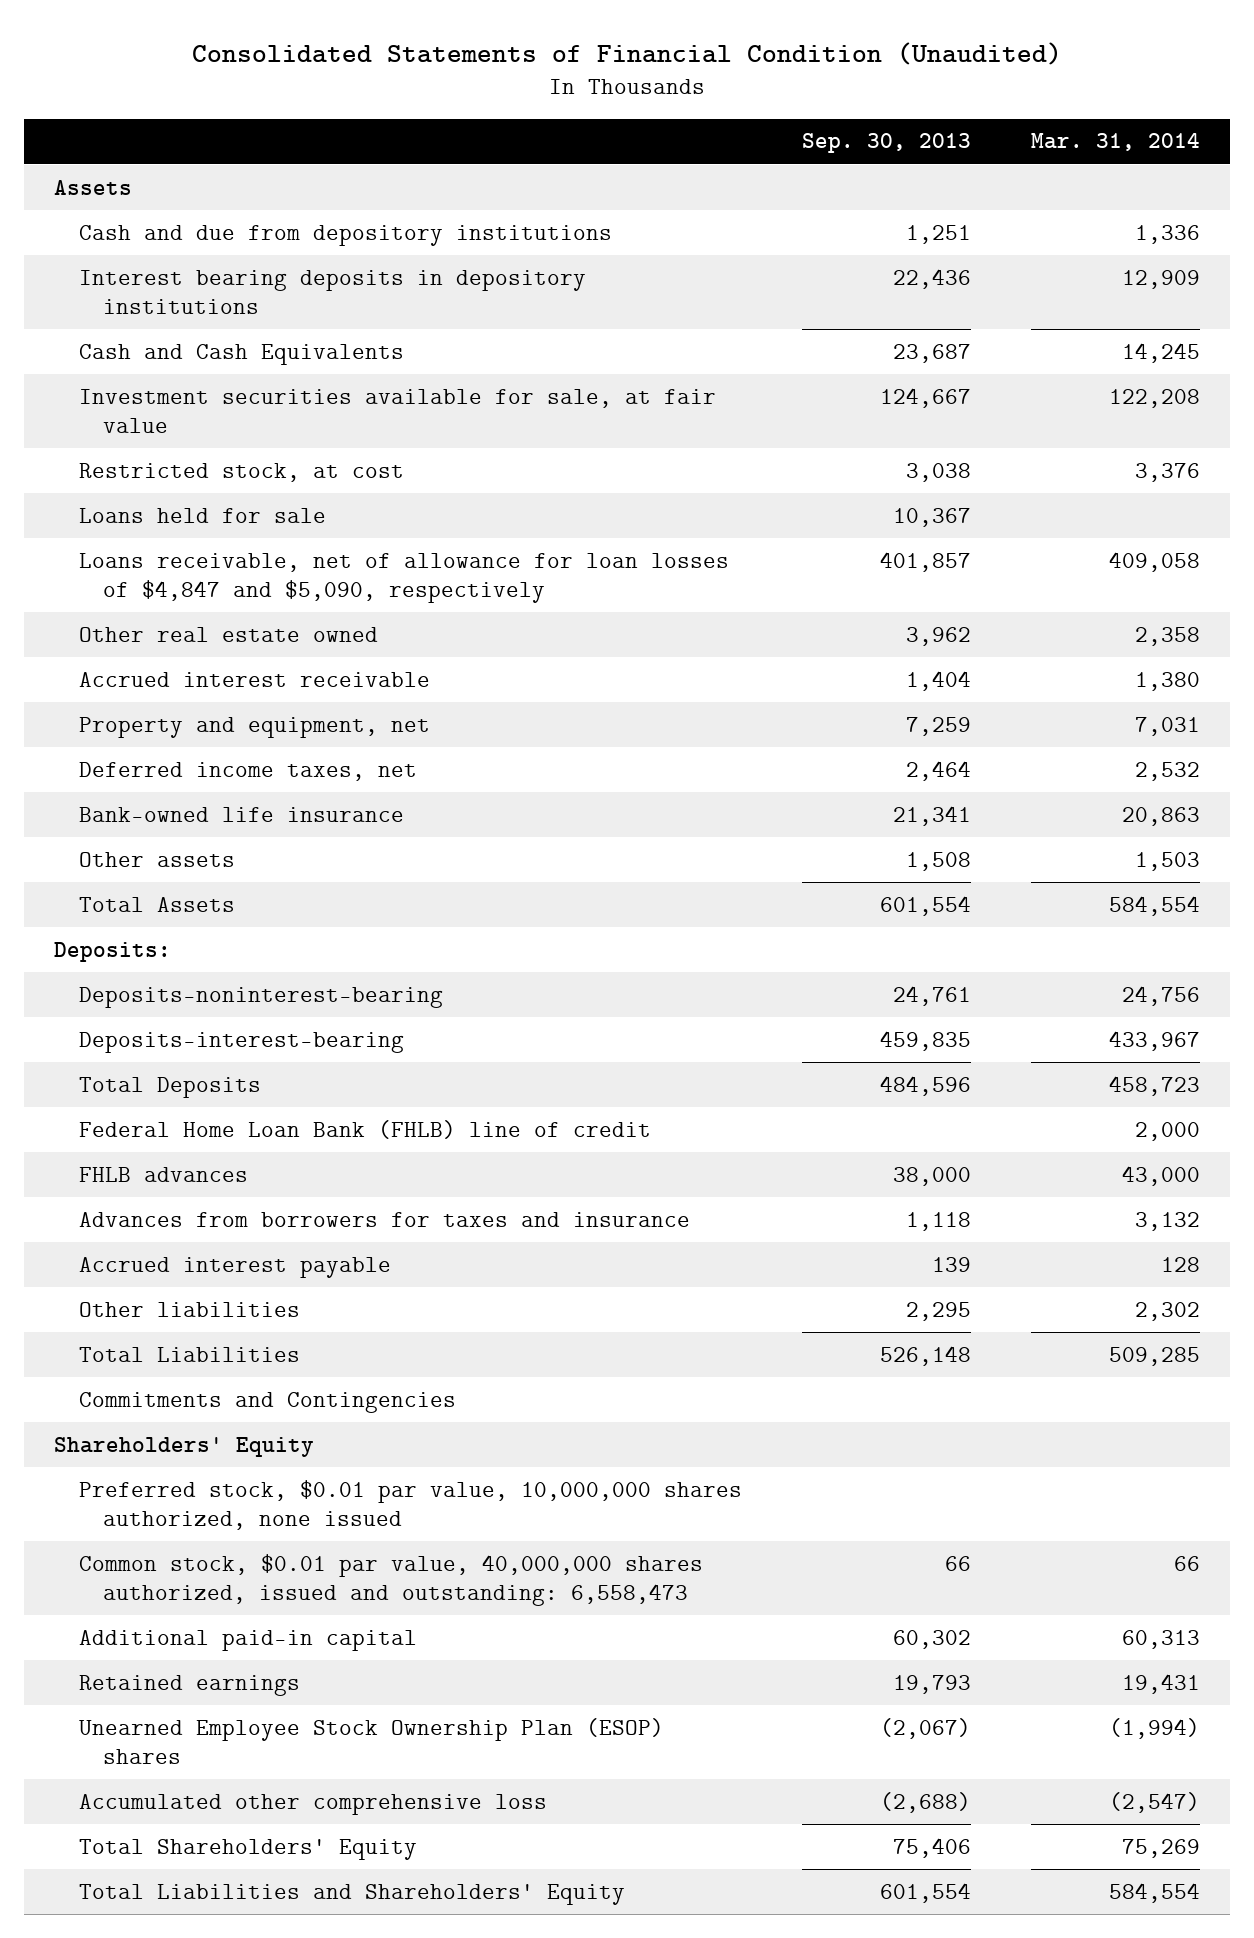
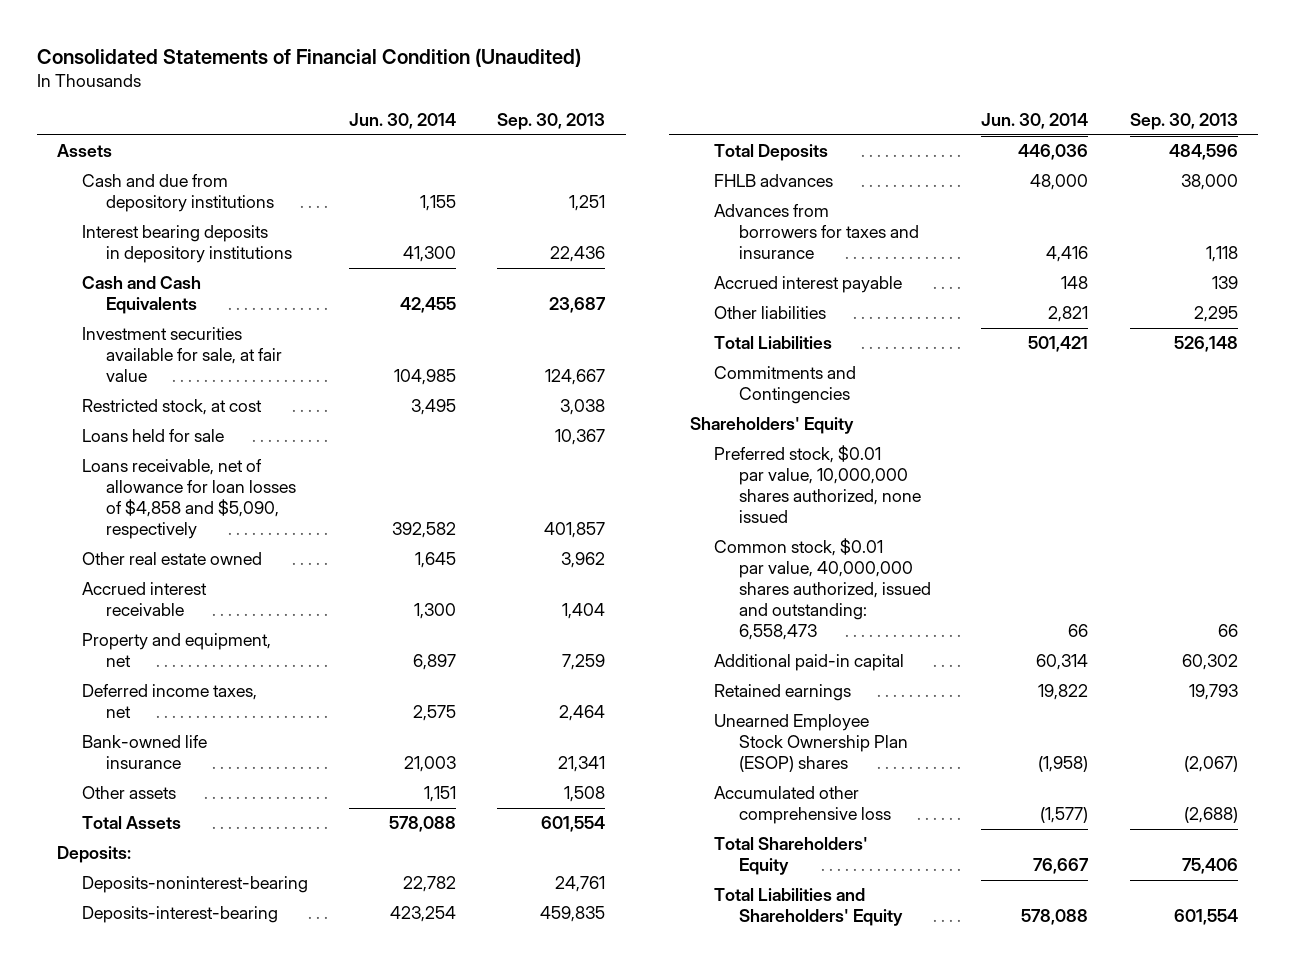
[1030,133,1200,152] Mar. 31, 2014 -> none
none -> [348,112,456,129] Jun. 30, 2014
[78,552,729,603] Loans receivable, net of allowance for loan losses of $4,847 and $5,090, respectively -> [81,459,297,540] Loans receivable, net of allowance for loan losses of $4,858 and $5,090, respectively
[78,1119,651,1139] Federal Home Loan Bank (FHLB) line of credit -> none

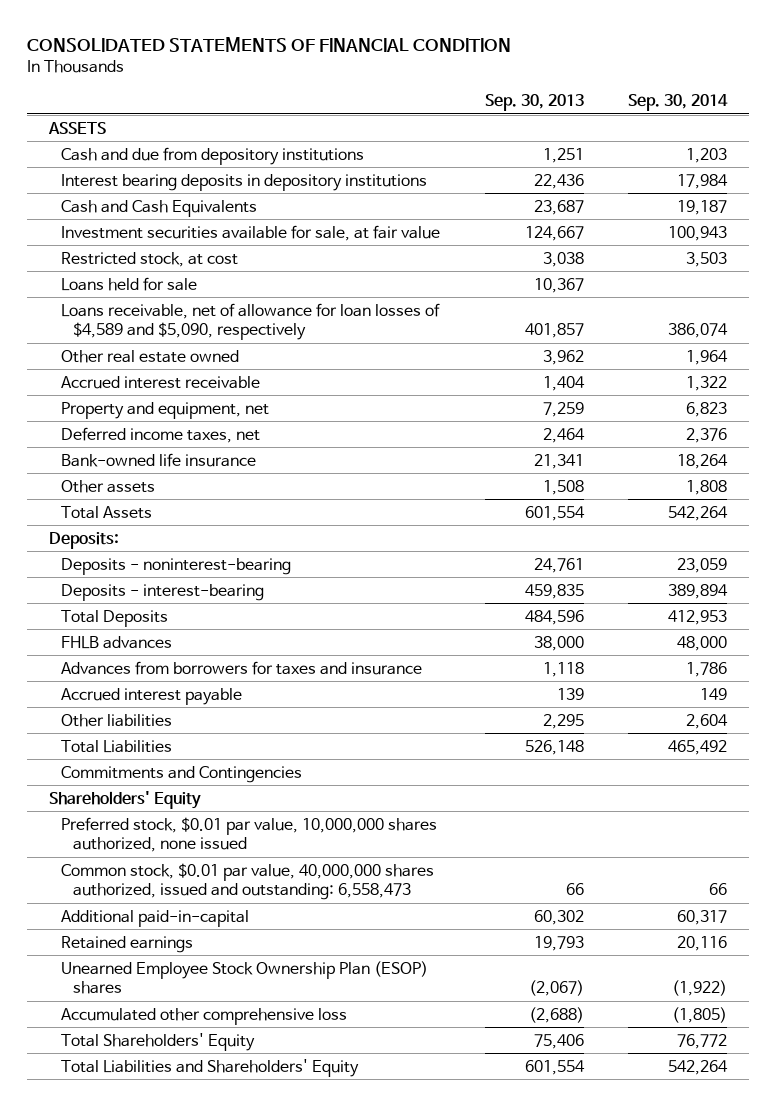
[36,47,581,67] Consolidated Statements of Financial Condition (Unaudited) -> [26,36,511,52] CONSOLIDATED STATEMENTS OF FINANCIAL CONDITION
[348,112,456,129] Jun. 30, 2014 -> none
none -> [628,94,729,112] Sep. 30, 2014
[57,144,113,158] Assets -> [48,121,107,134] ASSETS
[81,459,297,540] Loans receivable, net of allowance for loan losses of $4,858 and $5,090, respectively -> [61,302,441,341] Loans receivable, net of allowance for loan losses of $4,589 and $5,090, respectively
[81,876,308,894] Deposits-noninterest-bearing -> [61,557,292,575] Deposits - noninterest-bearing
[81,906,278,924] Deposits-interest-bearing -> [61,583,265,601] Deposits - interest-bearing
[714,654,905,672] Additional paid-in capital -> [61,909,250,927] Additional paid-in-capital

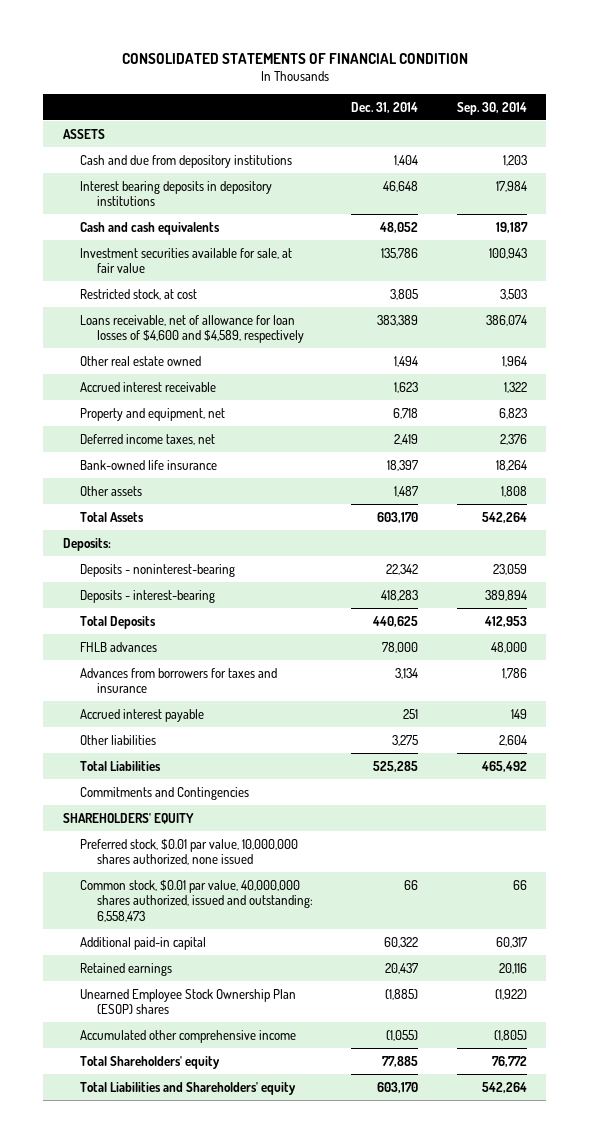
[484,94,584,112] Sep. 30, 2013 -> none
none -> [351,101,419,113] Dec. 31, 2014
[61,199,258,217] Cash and Cash Equivalents -> [79,221,220,235] Cash and cash equivalents
[61,276,198,291] Loans held for sale -> none
[61,302,441,341] Loans receivable, net of allowance for loan losses of $4,589 and $5,090, respectively -> [79,314,304,344] Loans receivable, net of allowance for loan losses of $4,600 and $4,589, respectively
[49,790,202,809] Shareholders' Equity -> [62,812,194,824] SHAREHOLDERS' EQUITY
[61,909,250,927] Additional paid-in-capital -> [79,936,206,950] Additional paid-in capital
[61,1007,348,1025] Accumulated other comprehensive loss -> [79,1029,296,1043] Accumulated other comprehensive income
[61,1032,256,1051] Total Shareholders' Equity -> [79,1055,220,1069] Total Shareholders' equity
[61,1058,360,1077] Total Liabilities and Shareholders' Equity -> [79,1081,296,1095] Total Liabilities and Shareholders' equity

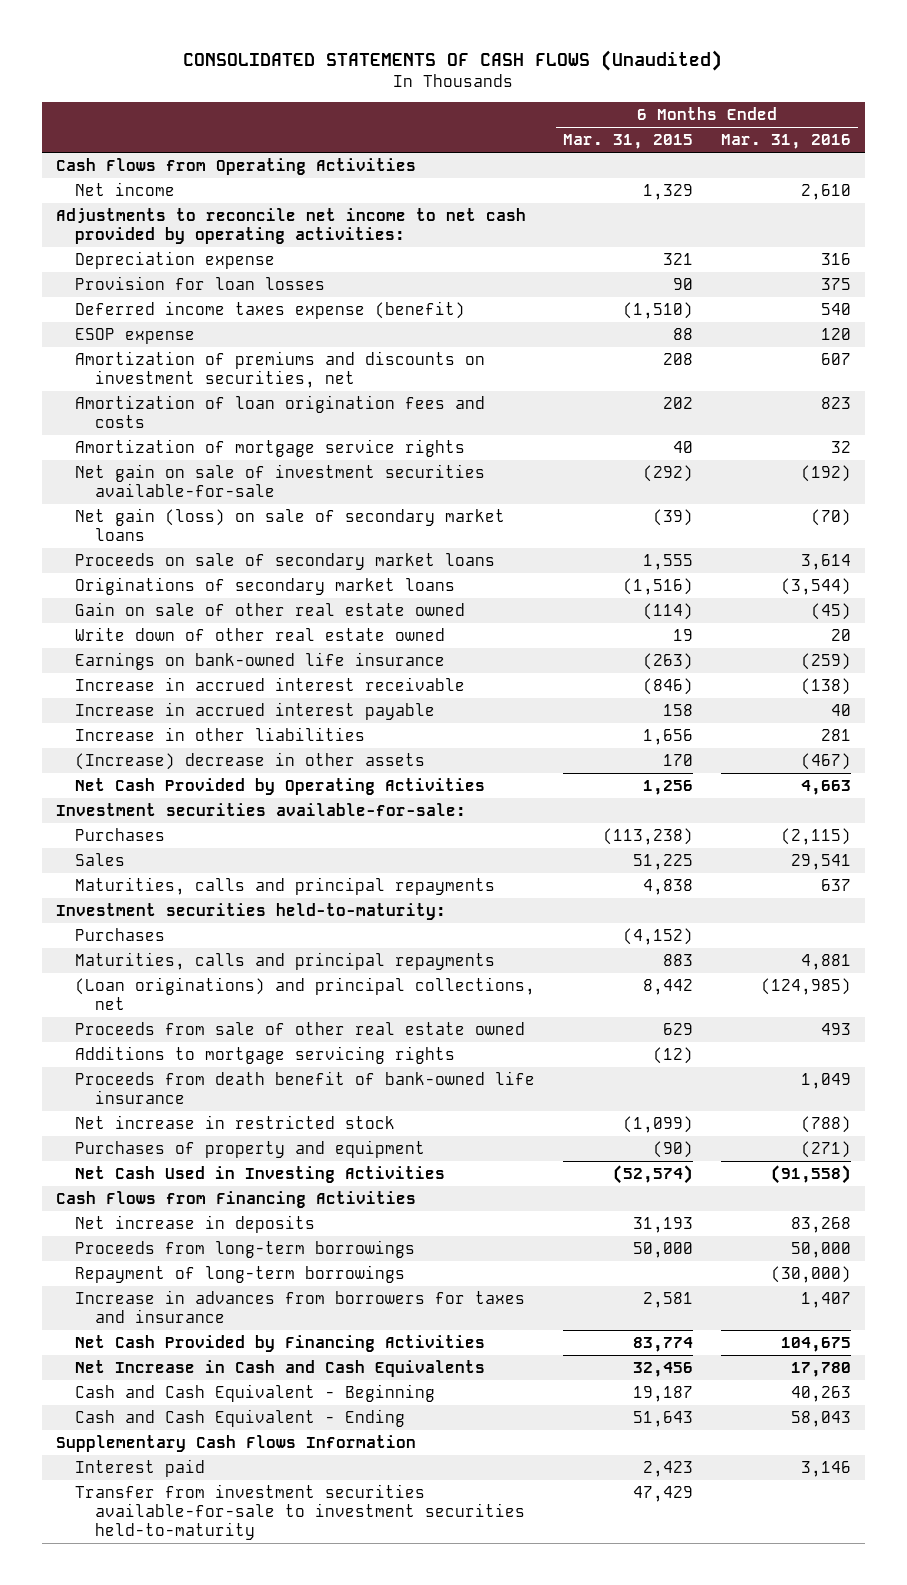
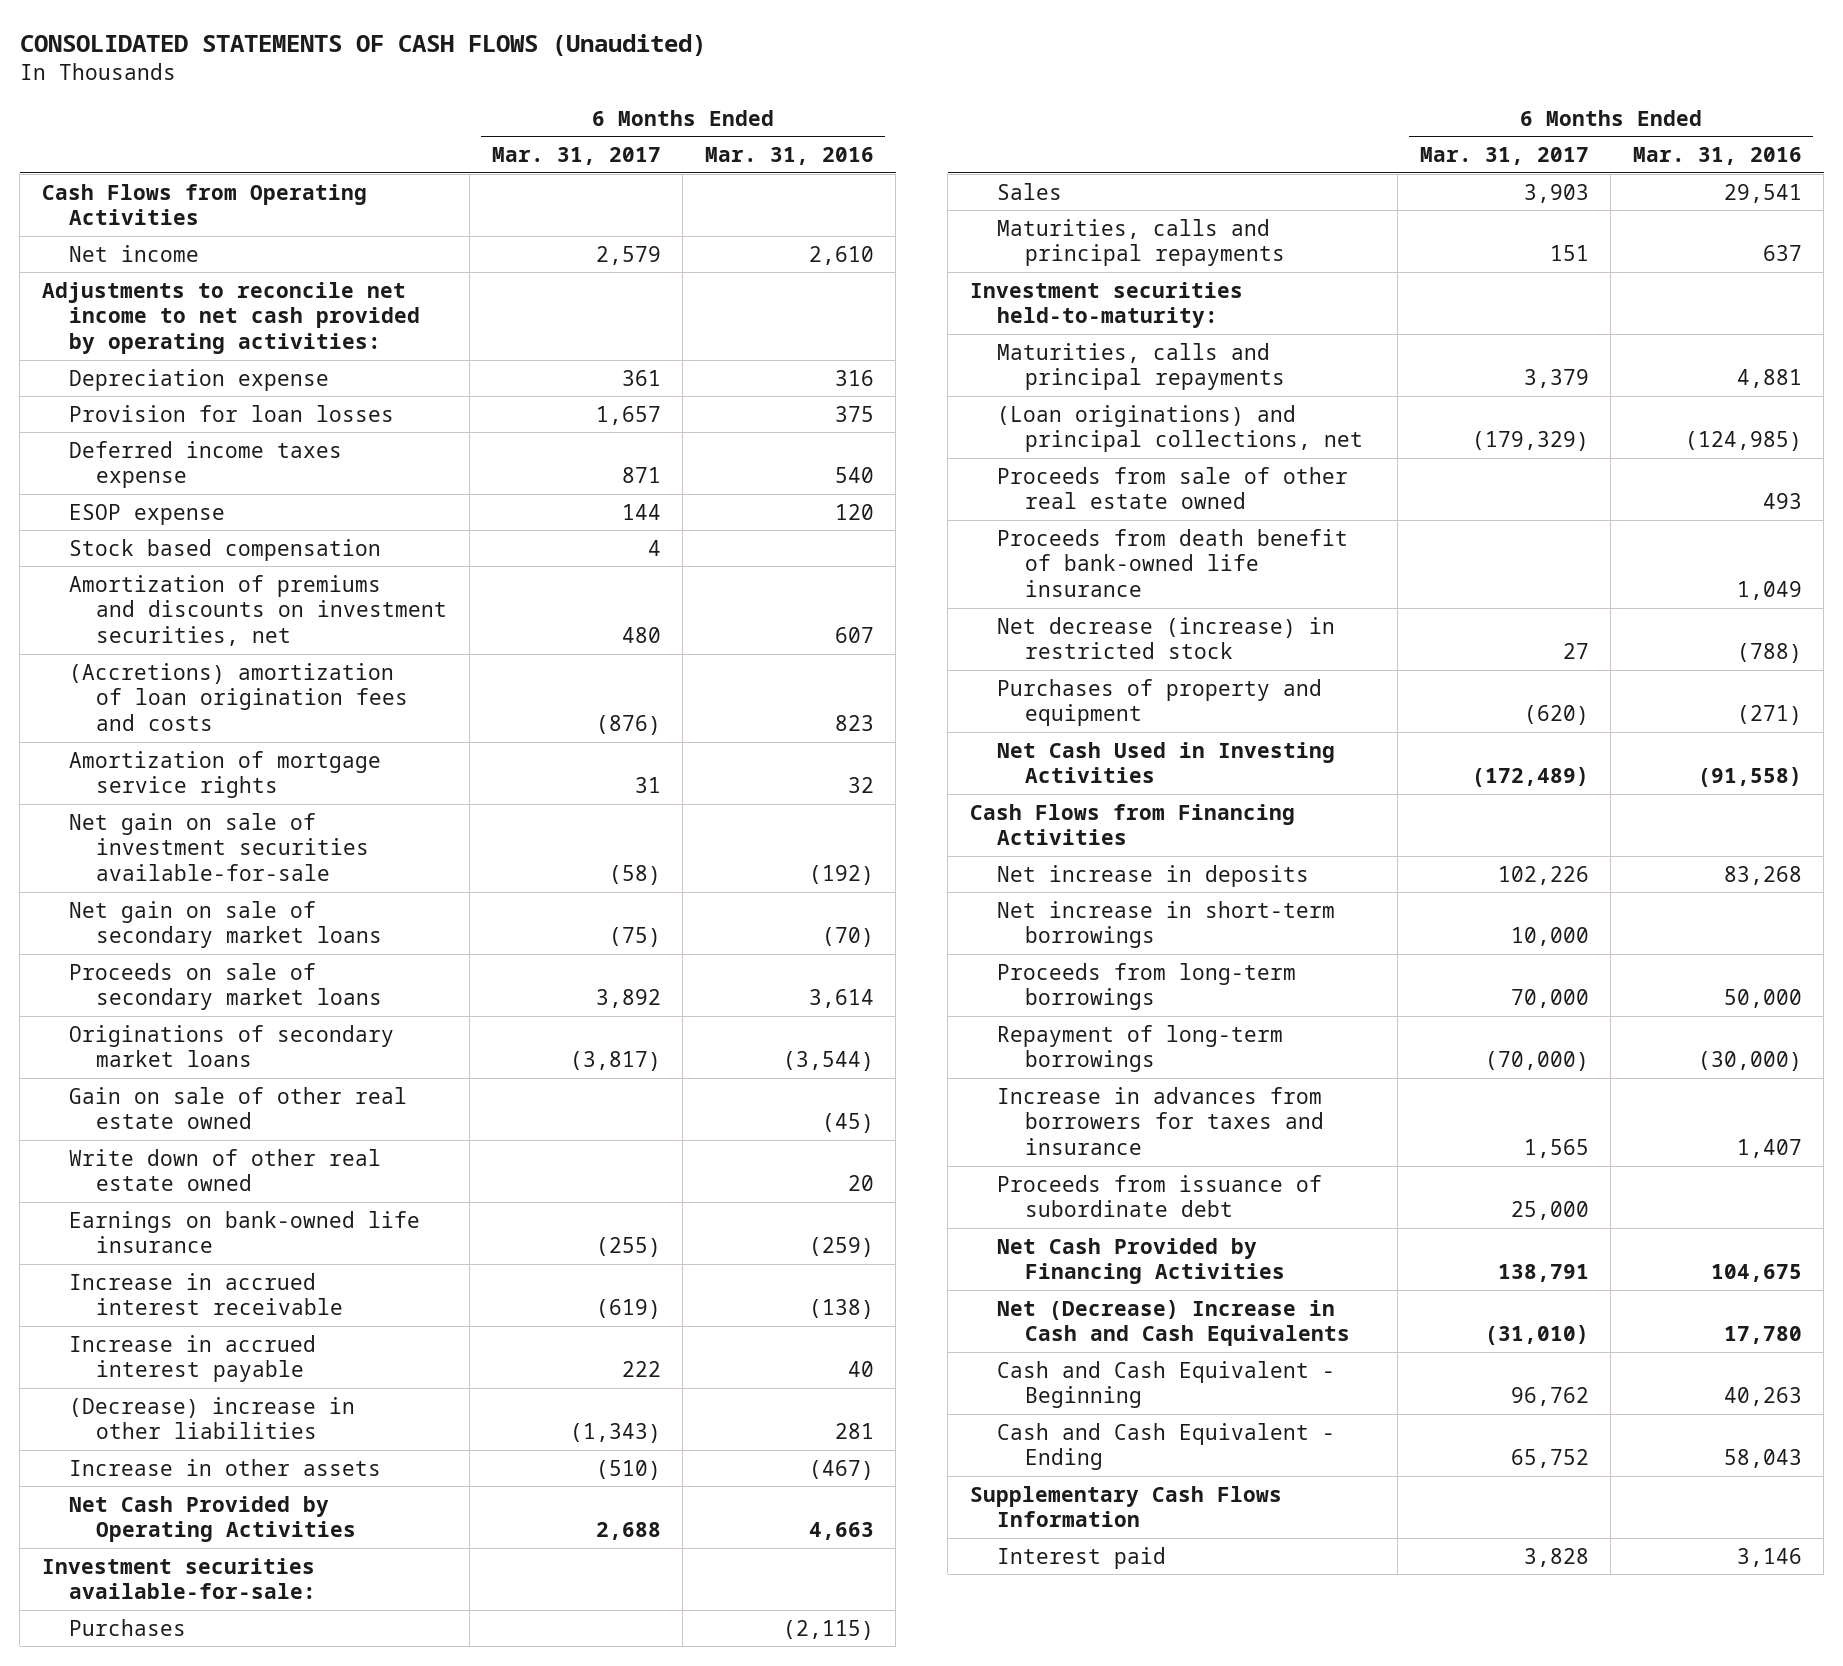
[563,134,694,150] Mar. 31, 2015 -> none
none -> [491,147,661,166] Mar. 31, 2017
[75,300,466,319] Deferred income taxes expense (benefit) -> [69,440,343,489] Deferred income taxes expense
none -> [69,538,382,561] Stock based compensation
[75,394,486,429] Amortization of loan origination fees and costs -> [69,662,409,732] (Accretions) amortization of loan origination fees and costs
[75,507,506,542] Net gain (loss) on sale of secondary market loans -> [69,900,383,949] Net gain on sale of secondary market loans
[75,726,366,741] Increase in other liabilities -> [69,1396,356,1440] (Decrease) increase in other liabilities
[75,751,426,770] (Increase) decrease in other assets -> [69,1458,382,1476] Increase in other assets
[75,927,166,941] Purchases -> none
[75,1045,456,1064] Additions to mortgage servicing rights -> none
[75,1114,396,1129] Net increase in restricted stock -> [997,616,1336,660] Net decrease (increase) in restricted stock
none -> [997,900,1336,949] Net increase in short-term borrowings
none -> [997,1174,1323,1218] Proceeds from issuance of subordinate debt
[75,1359,486,1377] Net Increase in Cash and Cash Equivalents -> [997,1299,1350,1347] Net (Decrease) Increase in Cash and Cash Equivalents
[75,1483,525,1541] Transfer from investment securities available-for-sale to investment securities held-to-maturity -> none

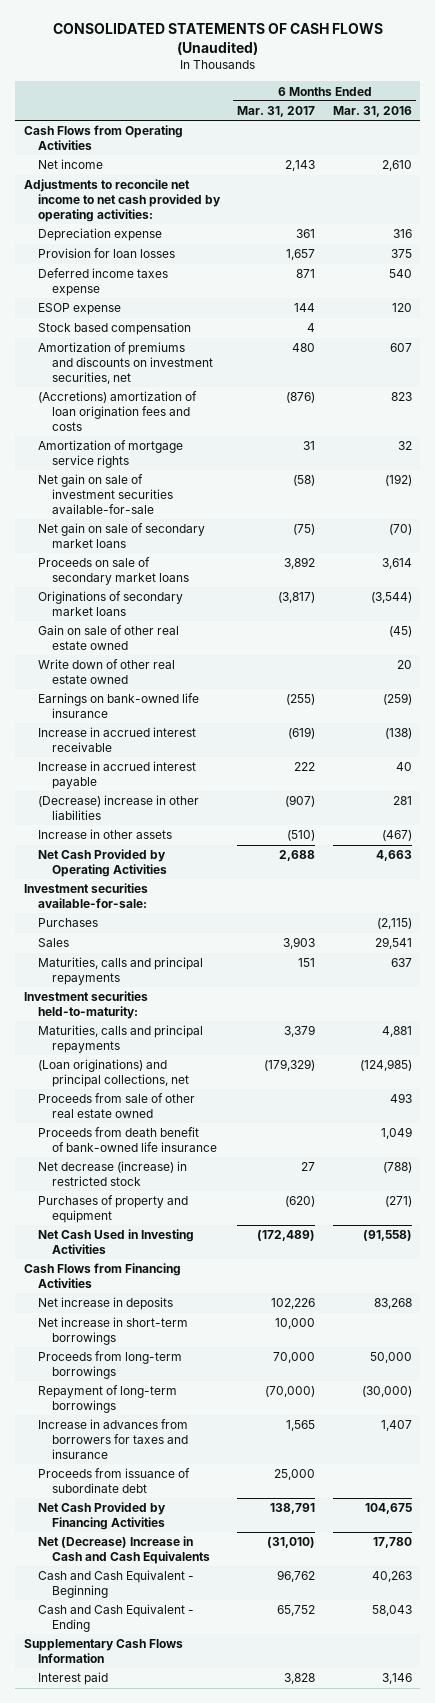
[595,245,661,265] 2,579 -> [285,160,316,172] 2,143
[569,1423,661,1444] (1,343) -> [285,795,316,808] (907)

